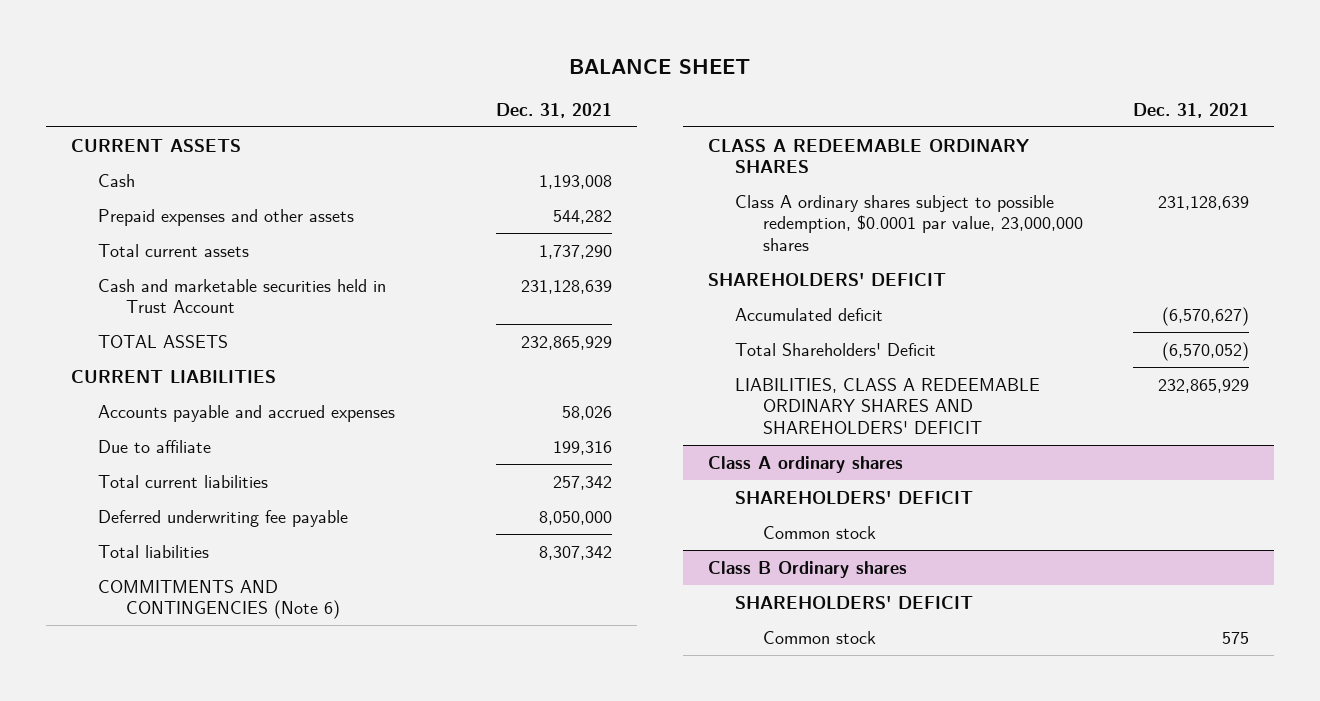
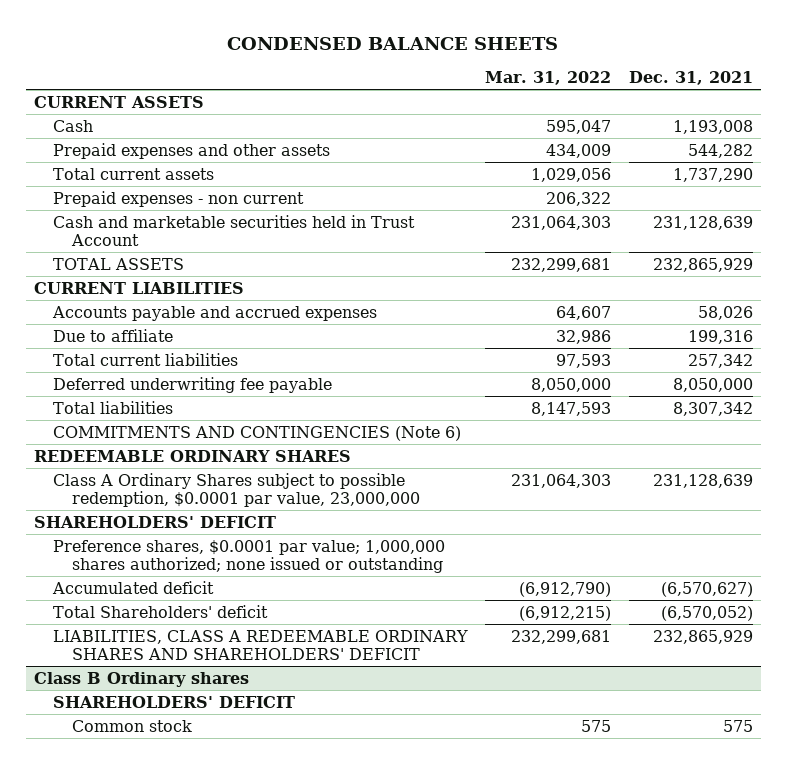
[568,59,750,75] BALANCE SHEET -> [227,36,559,50] CONDENSED BALANCE SHEETS
none -> [485,71,612,86] Mar. 31, 2022
none -> [52,190,304,207] Prepaid expenses - non current
[707,138,1029,174] CLASS A REDEEMABLE ORDINARY SHARES -> [34,449,352,462] REDEEMABLE ORDINARY SHARES
[735,194,1083,251] Class A ordinary shares subject to possible redemption, $0.0001 par value, 23,000,000 shares -> [52,472,420,508] Class A Ordinary Shares subject to possible redemption, $0.0001 par value, 23,000,000
none -> [52,539,445,574] Preference shares, $0.0001 par value; 1,000,000 shares authorized; none issued or outstanding
[735,342,937,356] Total Shareholders' Deficit -> [52,604,268,618] Total Shareholders' deficit
[707,455,903,473] Class A ordinary shares -> none
[735,490,974,504] SHAREHOLDERS' DEFICIT -> none
[762,525,876,539] Common stock -> none

